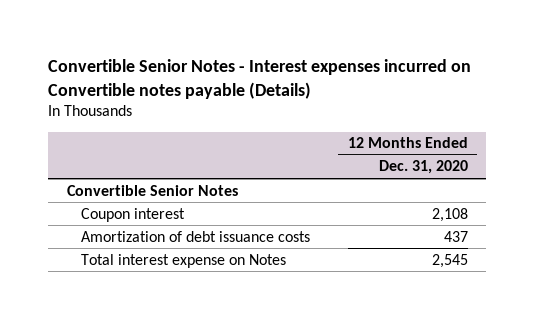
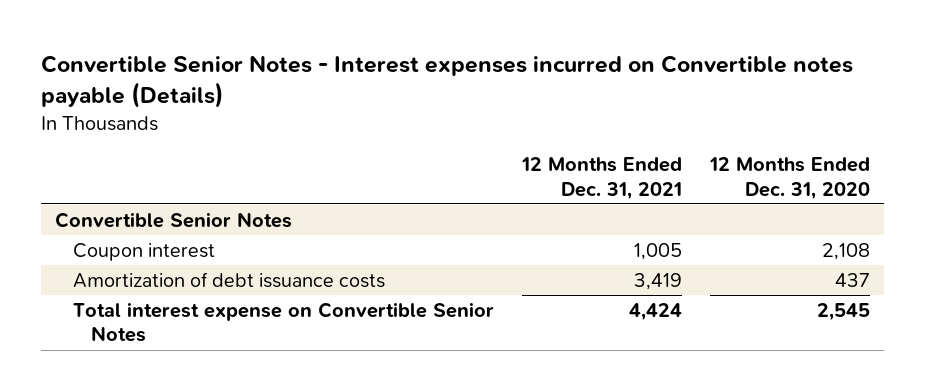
none -> [521,157,683,200] 12 Months Ended Dec. 31, 2021
[80,253,286,268] Total interest expense on Notes -> [73,301,495,343] Total interest expense on Convertible Senior Notes

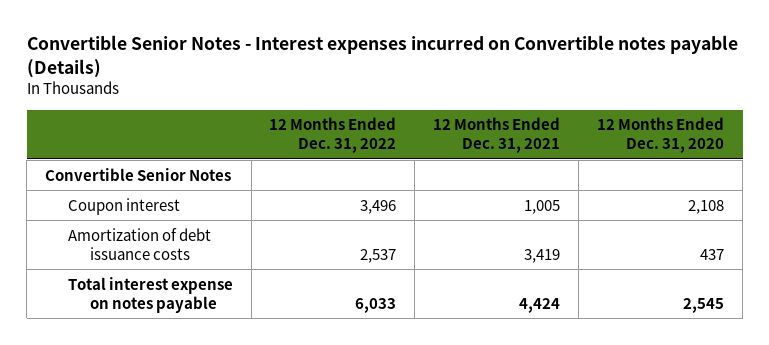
none -> [269,117,397,154] 12 Months Ended Dec. 31, 2022
[73,301,495,343] Total interest expense on Convertible Senior Notes -> [67,276,233,313] Total interest expense on notes payable

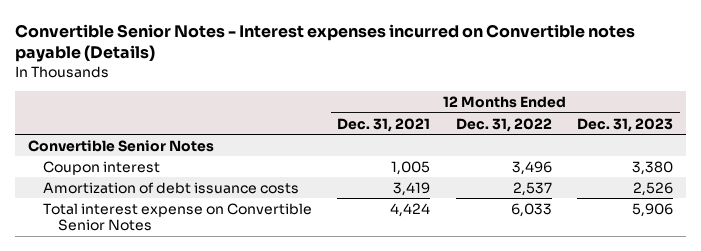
[597,117,725,154] 12 Months Ended Dec. 31, 2020 -> none
none -> [577,117,674,132] Dec. 31, 2023
[67,276,233,313] Total interest expense on notes payable -> [42,202,312,232] Total interest expense on Convertible Senior Notes

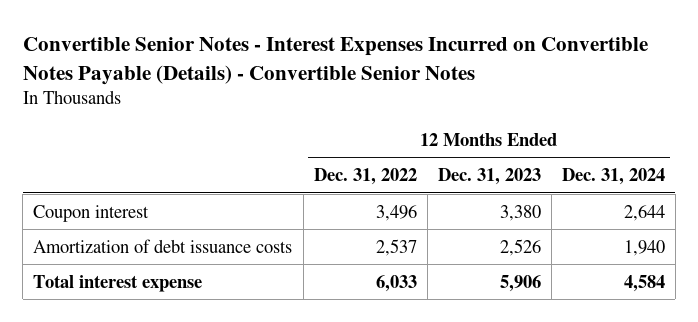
[14,23,635,63] Convertible Senior Notes - Interest expenses incurred on Convertible notes payable (Details) -> [22,37,648,85] Convertible Senior Notes - Interest Expenses Incurred on Convertible Notes Payable (Details) - Convertible Senior Notes
[337,117,431,132] Dec. 31, 2021 -> none
none -> [561,168,665,186] Dec. 31, 2024
[27,139,214,152] Convertible Senior Notes -> none
[42,202,312,232] Total interest expense on Convertible Senior Notes -> [33,274,203,292] Total interest expense

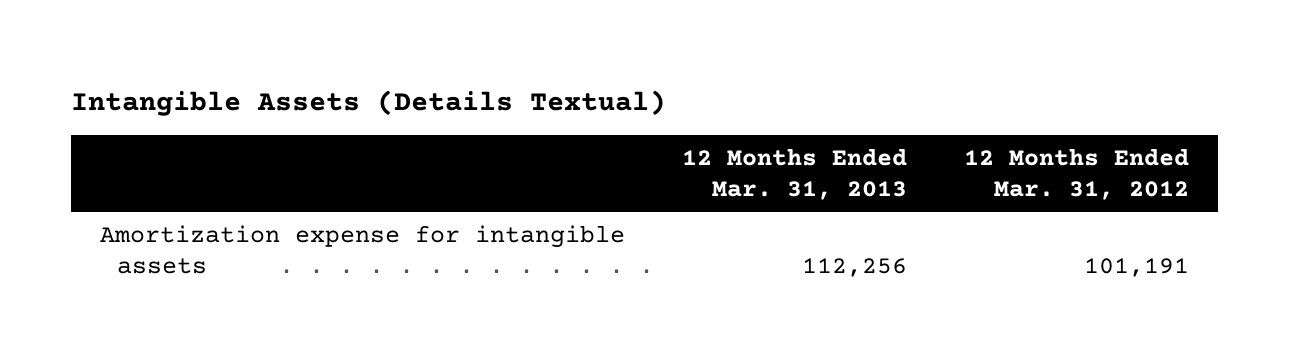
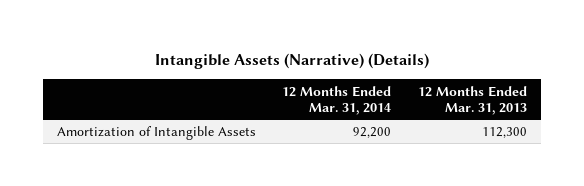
[71,89,667,116] Intangible Assets (Details Textual) -> [154,53,429,70] Intangible Assets (Narrative) (Details)
[964,147,1190,200] 12 Months Ended Mar. 31, 2012 -> none
none -> [282,85,392,115] 12 Months Ended Mar. 31, 2014
[99,224,625,275] Amortization expense for intangible assets -> [56,126,256,141] Amortization of Intangible Assets
[802,258,908,278] 112,256 -> [482,127,528,139] 112,300

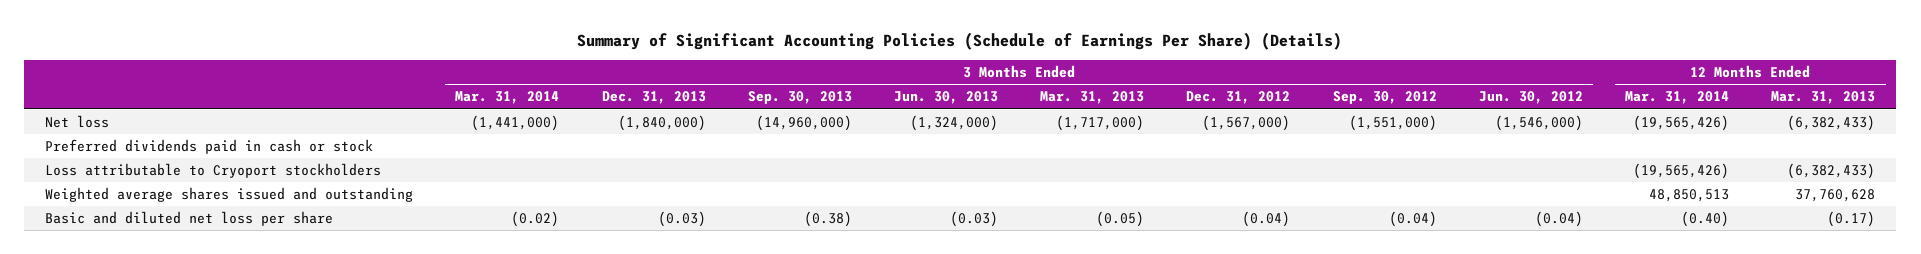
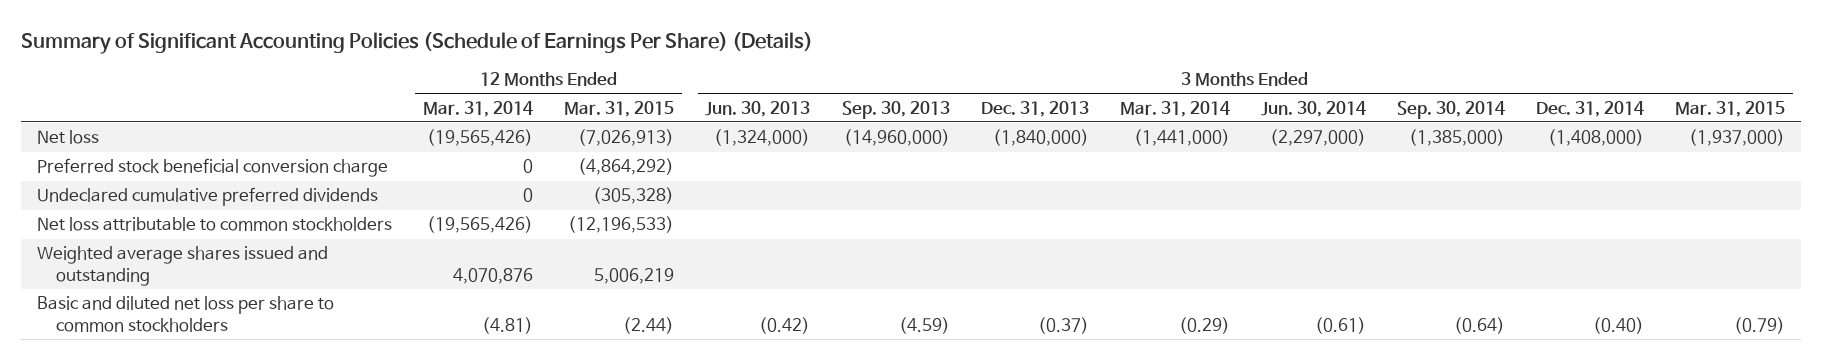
[1040,91,1145,105] Mar. 31, 2013 -> none
[1186,91,1291,105] Dec. 31, 2012 -> none
[1332,91,1437,105] Sep. 30, 2012 -> none
[1478,91,1583,105] Jun. 30, 2012 -> none
[1771,91,1876,105] Mar. 31, 2013 -> none
none -> [564,100,675,117] Mar. 31, 2015
none -> [1260,100,1366,117] Jun. 30, 2014
none -> [1397,100,1506,119] Sep. 30, 2014
none -> [1536,100,1645,117] Dec. 31, 2014
none -> [1675,100,1786,117] Mar. 31, 2015
[45,139,374,155] Preferred dividends paid in cash or stock -> none
none -> [36,158,388,178] Preferred stock beneficial conversion charge
none -> [36,187,378,207] Undeclared cumulative preferred dividends
[45,163,382,179] Loss attributable to Cryoport stockholders -> [36,217,392,232] Net loss attributable to common stockholders
[1649,189,1730,203] 48,850,513 -> [453,267,534,284] 4,070,876
[45,211,334,227] Basic and diluted net loss per share -> [36,296,334,332] Basic and diluted net loss per share to common stockholders
[511,211,560,228] (0.02) -> [1178,316,1230,334] (0.29)
[657,211,706,228] (0.03) -> [1037,316,1089,334] (0.37)
[803,211,852,228] (0.38) -> [898,316,950,334] (4.59)
[950,211,999,228] (0.03) -> [759,316,811,334] (0.42)
[1681,211,1730,228] (0.40) -> [482,316,534,334] (4.81)

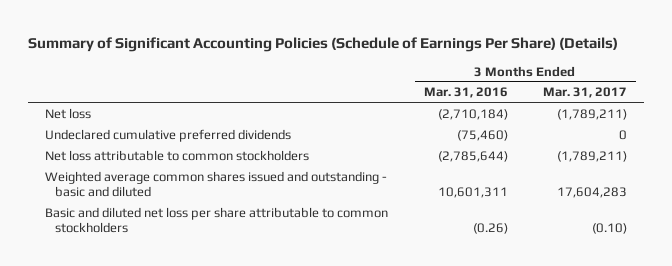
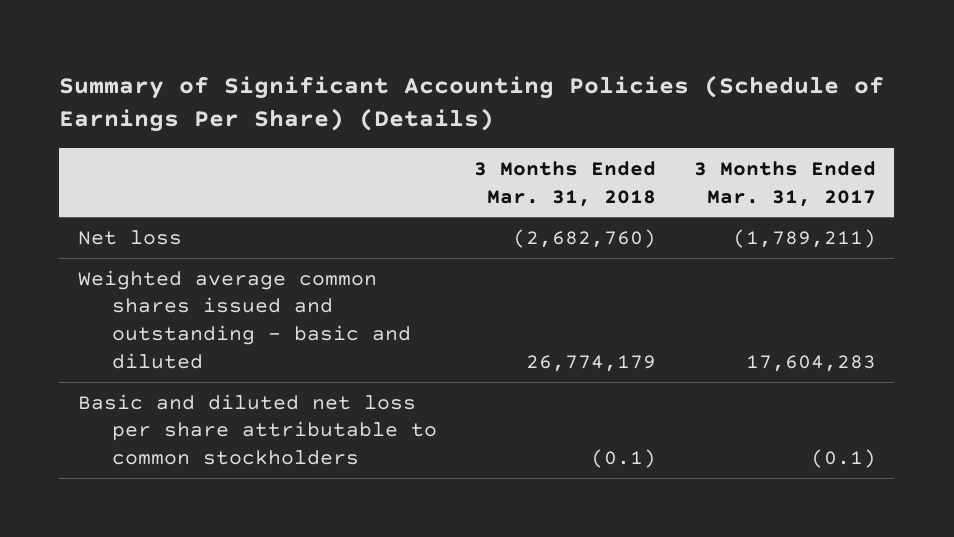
[423,87,508,99] Mar. 31, 2016 -> none
none -> [474,160,657,207] 3 Months Ended Mar. 31, 2018
[45,128,292,142] Undeclared cumulative preferred dividends -> none
[45,149,310,161] Net loss attributable to common stockholders -> none
[591,222,627,234] (0.10) -> [810,449,876,469] (0.1)

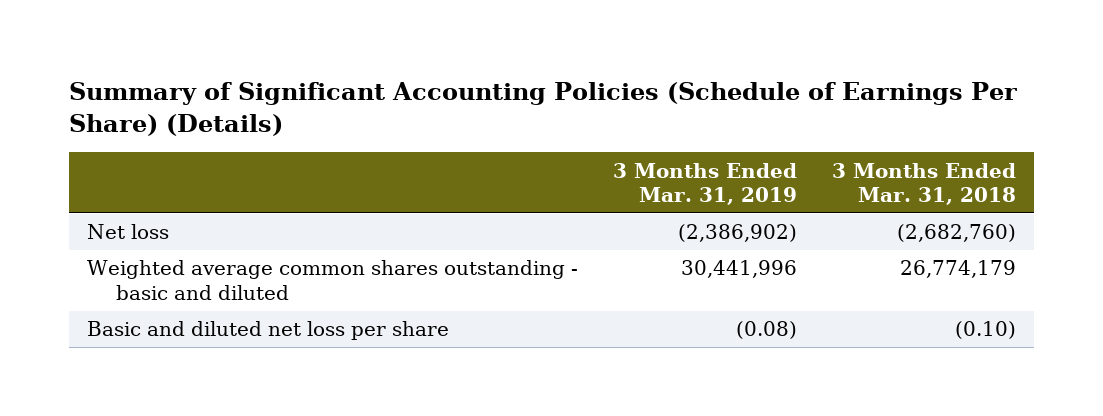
[693,160,876,207] 3 Months Ended Mar. 31, 2017 -> none
none -> [612,162,797,206] 3 Months Ended Mar. 31, 2019
[77,269,411,369] Weighted average common shares issued and outstanding - basic and diluted -> [86,260,578,301] Weighted average common shares outstanding - basic and diluted
[77,393,437,466] Basic and diluted net loss per share attributable to common stockholders -> [86,321,449,341] Basic and diluted net loss per share
[591,449,657,469] (0.1) -> [955,321,1017,340] (0.10)

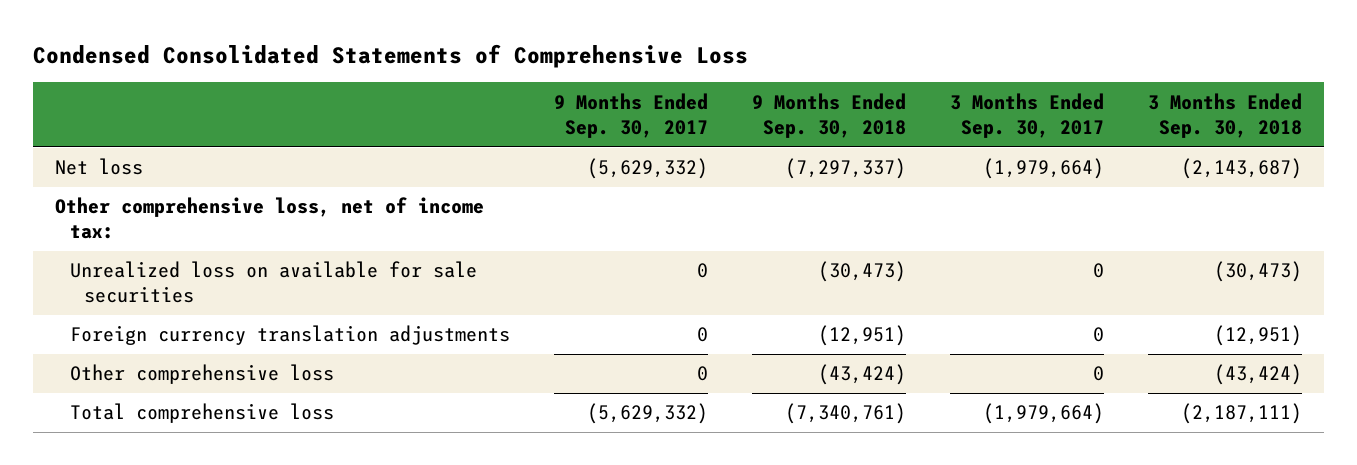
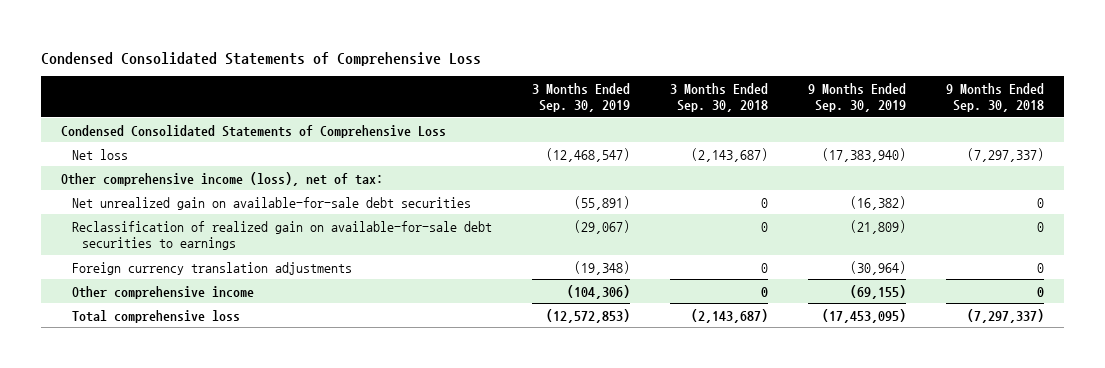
[553,92,708,138] 9 Months Ended Sep. 30, 2017 -> none
[949,92,1104,138] 3 Months Ended Sep. 30, 2017 -> none
none -> [531,82,630,112] 3 Months Ended Sep. 30, 2019
none -> [807,82,906,112] 9 Months Ended Sep. 30, 2019
none -> [61,124,447,138] Condensed Consolidated Statements of Comprehensive Loss
[54,197,484,240] Other comprehensive loss, net of income tax: -> [61,171,384,186] Other comprehensive income (loss), net of tax:
[69,261,477,304] Unrealized loss on available for sale securities -> [71,196,471,210] Net unrealized gain on available-for-sale debt securities
[817,261,906,283] (30,473) -> [1036,197,1044,208] 0
[1214,261,1303,283] (30,473) -> [760,197,768,208] 0
none -> [71,220,492,250] Reclassification of realized gain on available-for-sale debt securities to earnings
[817,325,906,347] (12,951) -> [1036,262,1044,273] 0
[1214,325,1303,347] (12,951) -> [760,262,768,273] 0
[69,364,334,385] Other comprehensive loss -> [71,285,254,299] Other comprehensive income
[817,364,906,386] (43,424) -> [1036,286,1044,297] 0
[1214,364,1303,386] (43,424) -> [760,286,768,297] 0
[784,403,906,425] (7,340,761) -> [966,308,1044,323] (7,297,337)
[1181,403,1303,425] (2,187,111) -> [690,308,768,323] (2,143,687)

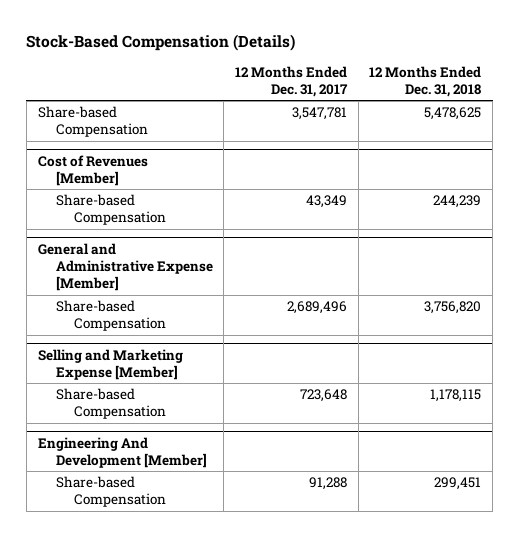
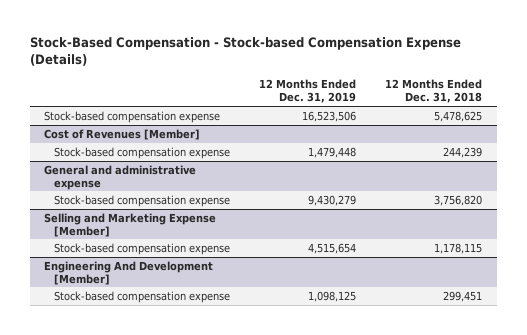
[26,34,296,52] Stock-Based Compensation (Details) -> [29,37,461,67] Stock-Based Compensation - Stock-based Compensation Expense (Details)
[234,65,348,98] 12 Months Ended Dec. 31, 2017 -> none
none -> [259,79,357,104] 12 Months Ended Dec. 31, 2019
[37,106,148,138] Share-based Compensation -> [44,110,221,123] Stock-based compensation expense
[55,194,166,226] Share-based Compensation -> [54,146,231,159] Stock-based compensation expense
[37,242,213,292] General and Administrative Expense [Member] -> [44,164,197,190] General and administrative expense
[55,300,166,332] Share-based Compensation -> [54,194,231,207] Stock-based compensation expense
[55,388,166,420] Share-based Compensation -> [54,242,231,255] Stock-based compensation expense
[55,476,166,508] Share-based Compensation -> [54,290,231,303] Stock-based compensation expense

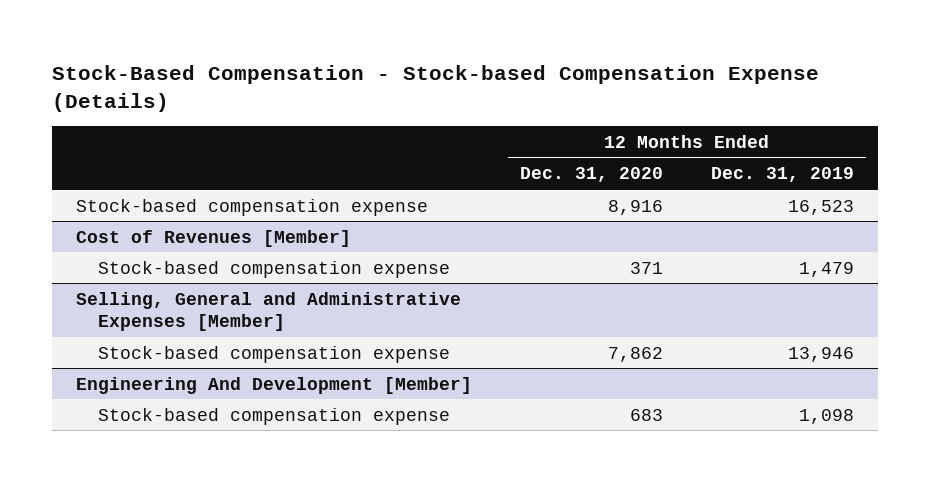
[385,79,483,104] 12 Months Ended Dec. 31, 2018 -> none
none -> [520,167,664,183] Dec. 31, 2020
[302,110,357,122] 16,523,506 -> [788,199,855,215] 16,523
[44,164,197,190] General and administrative expense -> none
[44,212,217,237] Selling and Marketing Expense [Member] -> none
[54,242,231,255] Stock-based compensation expense -> none
[308,146,357,158] 1,479,448 -> [799,261,855,277] 1,479
none -> [75,291,461,331] Selling, General and Administrative Expenses [Member]
[308,194,357,206] 9,430,279 -> [788,346,855,362] 13,946
[308,290,357,302] 1,098,125 -> [799,408,855,424] 1,098

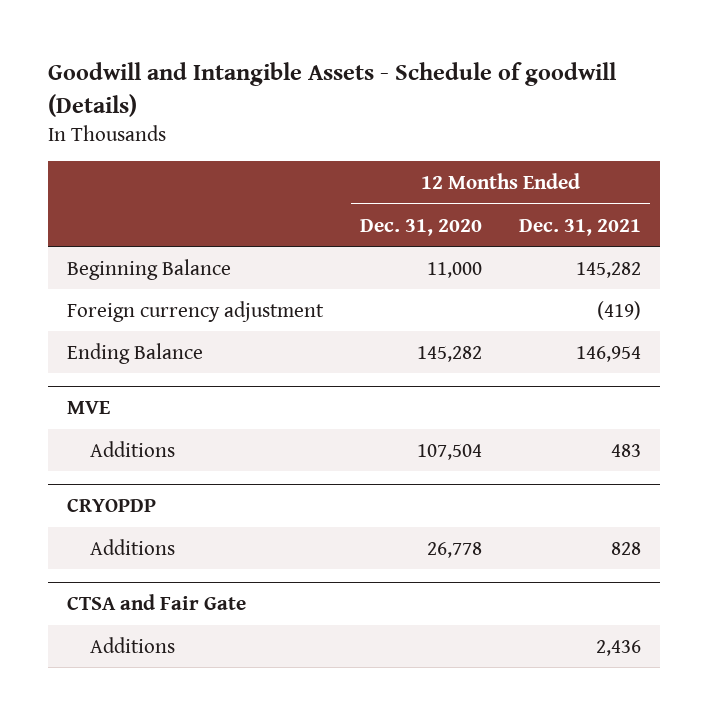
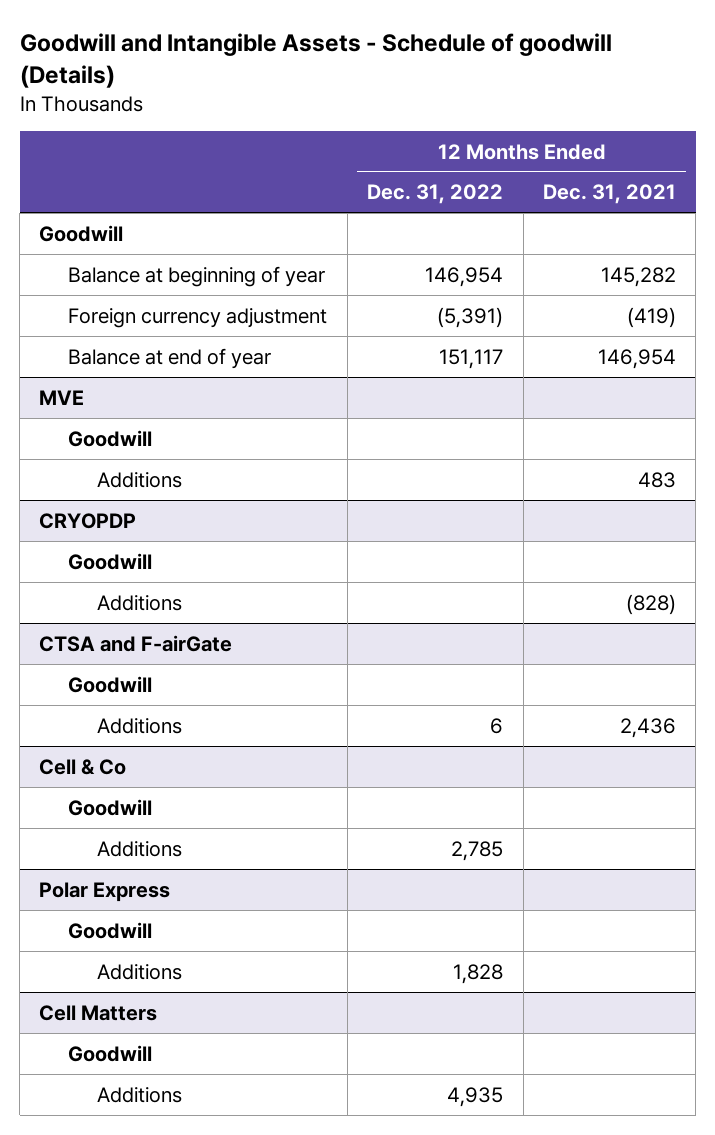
[359,218,482,236] Dec. 31, 2020 -> none
none -> [367,184,504,205] Dec. 31, 2022
none -> [39,224,124,242] Goodwill
[66,258,231,280] Beginning Balance -> [68,265,326,287] Balance at beginning of year
[66,342,203,364] Ending Balance -> [68,347,272,369] Balance at end of year
none -> [68,429,153,447] Goodwill
none -> [68,552,153,570] Goodwill
[611,541,642,555] 828 -> [625,593,676,615] (828)
[66,593,246,610] CTSA and Fair Gate -> [39,634,233,652] CTSA and F-airGate
none -> [68,675,153,693] Goodwill
none -> [39,758,127,775] Cell & Co
none -> [68,798,153,816] Goodwill
none -> [97,840,183,857] Additions
none -> [39,881,171,902] Polar Express
none -> [68,921,153,939] Goodwill
none -> [97,963,183,980] Additions
none -> [39,1004,158,1021] Cell Matters
none -> [68,1044,153,1062] Goodwill
none -> [97,1086,183,1103] Additions

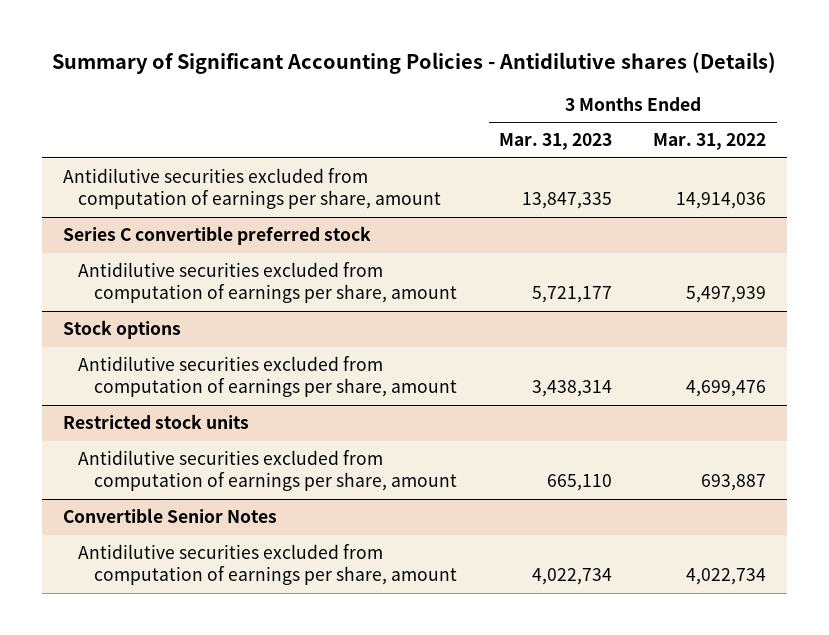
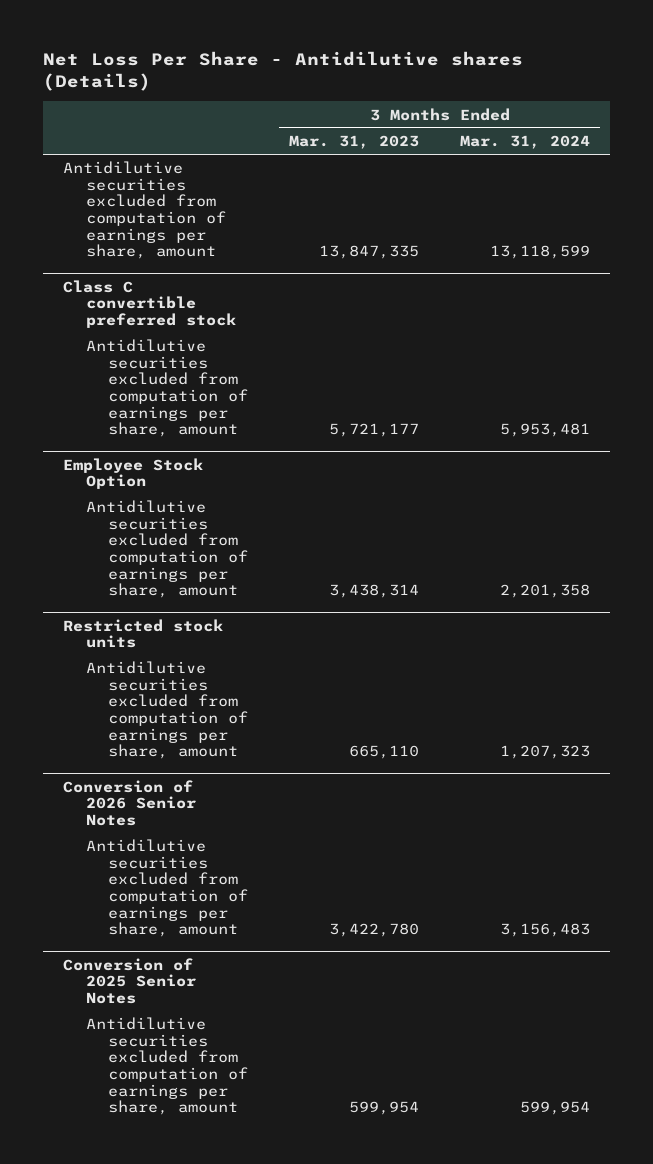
[52,51,777,74] Summary of Significant Accounting Policies - Antidilutive shares (Details) -> [42,50,523,92] Net Loss Per Share - Antidilutive shares (Details)
[653,133,767,151] Mar. 31, 2022 -> none
none -> [459,135,590,150] Mar. 31, 2024
[62,226,371,246] Series C convertible preferred stock -> [63,279,236,328] Class C convertible preferred stock
[62,320,181,340] Stock options -> [63,457,204,490] Employee Stock Option
[62,508,277,524] Convertible Senior Notes -> none
none -> [63,779,196,826] Conversion of 2026 Senior Notes
[531,568,612,586] 4,022,734 -> [329,923,420,938] 3,422,780
none -> [63,957,196,1004] Conversion of 2025 Senior Notes
none -> [85,1017,249,1116] Antidilutive securities excluded from computation of earnings per share, amount

